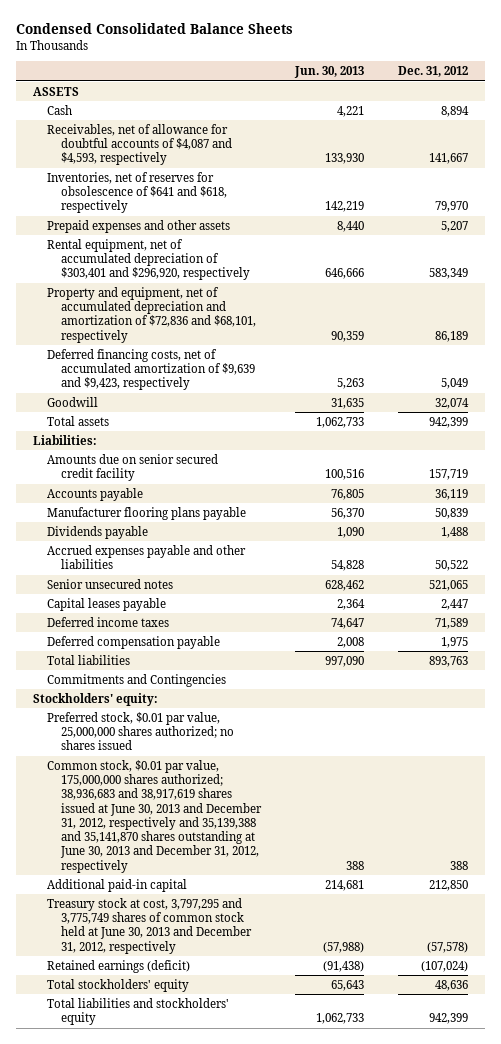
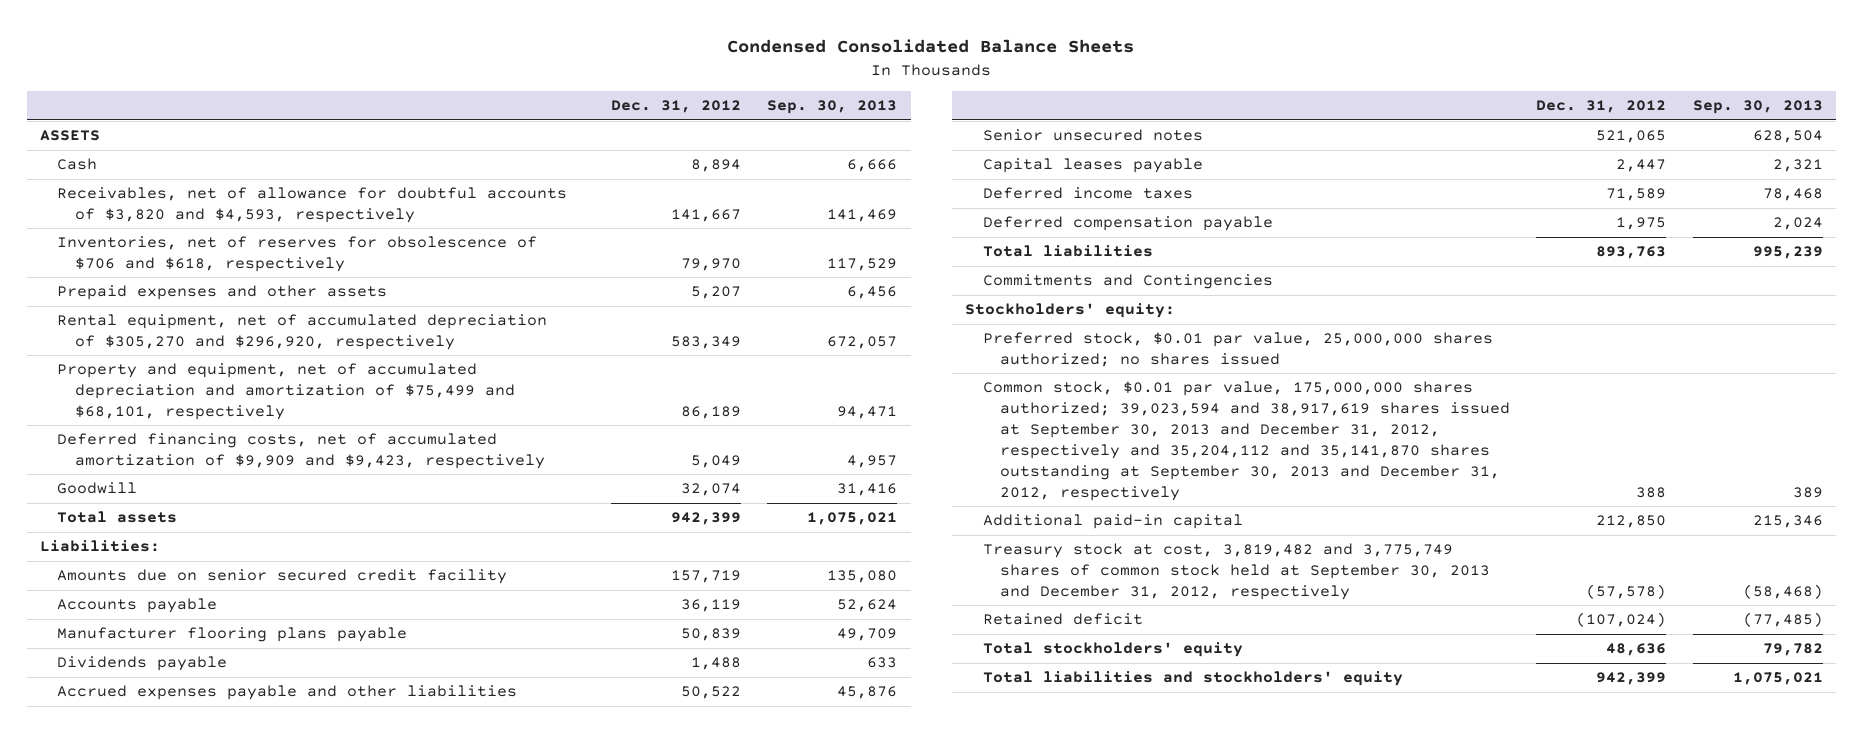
[293,66,364,79] Jun. 30, 2013 -> none
none -> [767,100,898,115] Sep. 30, 2013
[47,123,232,166] Receivables, net of allowance for doubtful accounts of $4,087 and $4,593, respectively -> [57,187,568,224] Receivables, net of allowance for doubtful accounts of $3,820 and $4,593, respectively
[47,171,227,214] Inventories, net of reserves for obsolescence of $641 and $618, respectively -> [57,236,538,273] Inventories, net of reserves for obsolescence of $706 and $618, respectively
[47,238,250,281] Rental equipment, net of accumulated depreciation of $303,401 and $296,920, respectively -> [57,314,548,351] Rental equipment, net of accumulated depreciation of $305,270 and $296,920, respectively
[47,286,256,343] Property and equipment, net of accumulated depreciation and amortization of $72,836 and $68,101, respectively -> [57,363,515,420] Property and equipment, net of accumulated depreciation and amortization of $75,499 and $68,101, respectively
[47,348,255,391] Deferred financing costs, net of accumulated amortization of $9,639 and $9,423, respectively -> [57,433,545,470] Deferred financing costs, net of accumulated amortization of $9,909 and $9,423, respectively
[47,759,262,873] Common stock, $0.01 par value, 175,000,000 shares authorized; 38,936,683 and 38,917,619 shares issued at June 30, 2013 and December 31, 2012, respectively and 35,139,388 and 35,141,870 shares outstanding at June 30, 2013 and December 31, 2012, respectively -> [982,381,1511,501] Common stock, $0.01 par value, 175,000,000 shares authorized; 39,023,594 and 38,917,619 shares issued at September 30, 2013 and December 31, 2012, respectively and 35,204,112 and 35,141,870 shares outstanding at September 30, 2013 and December 31, 2012, respectively
[47,897,252,954] Treasury stock at cost, 3,797,295 and 3,775,749 shares of common stock held at June 30, 2013 and December 31, 2012, respectively -> [982,543,1491,600] Treasury stock at cost, 3,819,482 and 3,775,749 shares of common stock held at September 30, 2013 and December 31, 2012, respectively
[47,959,191,973] Retained earnings (deficit) -> [982,613,1143,626] Retained deficit

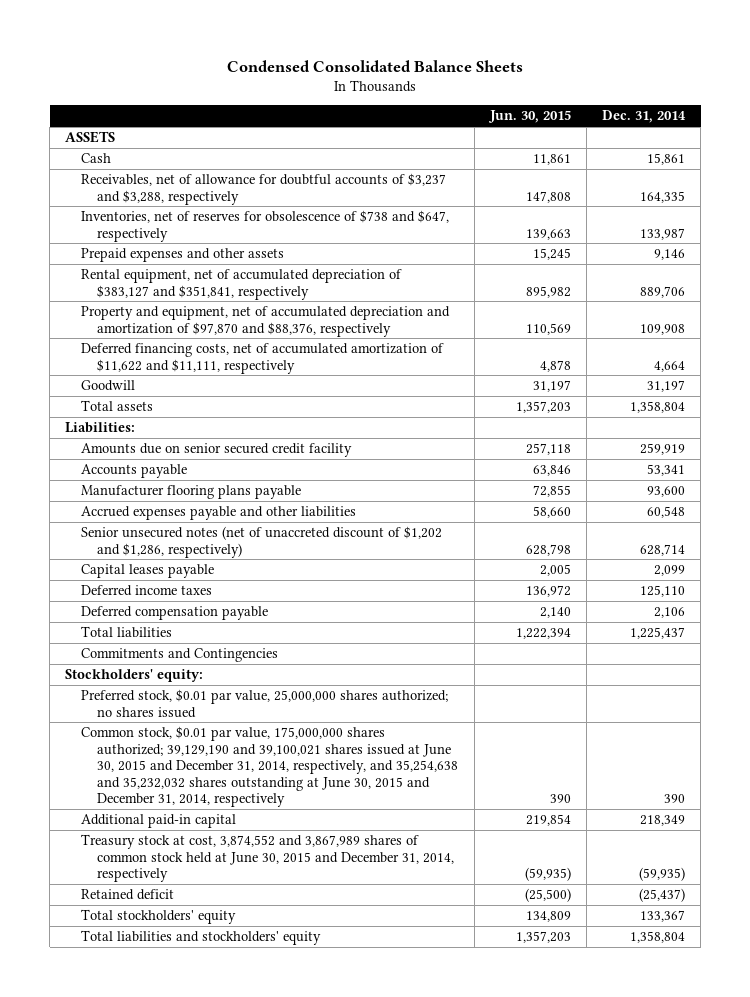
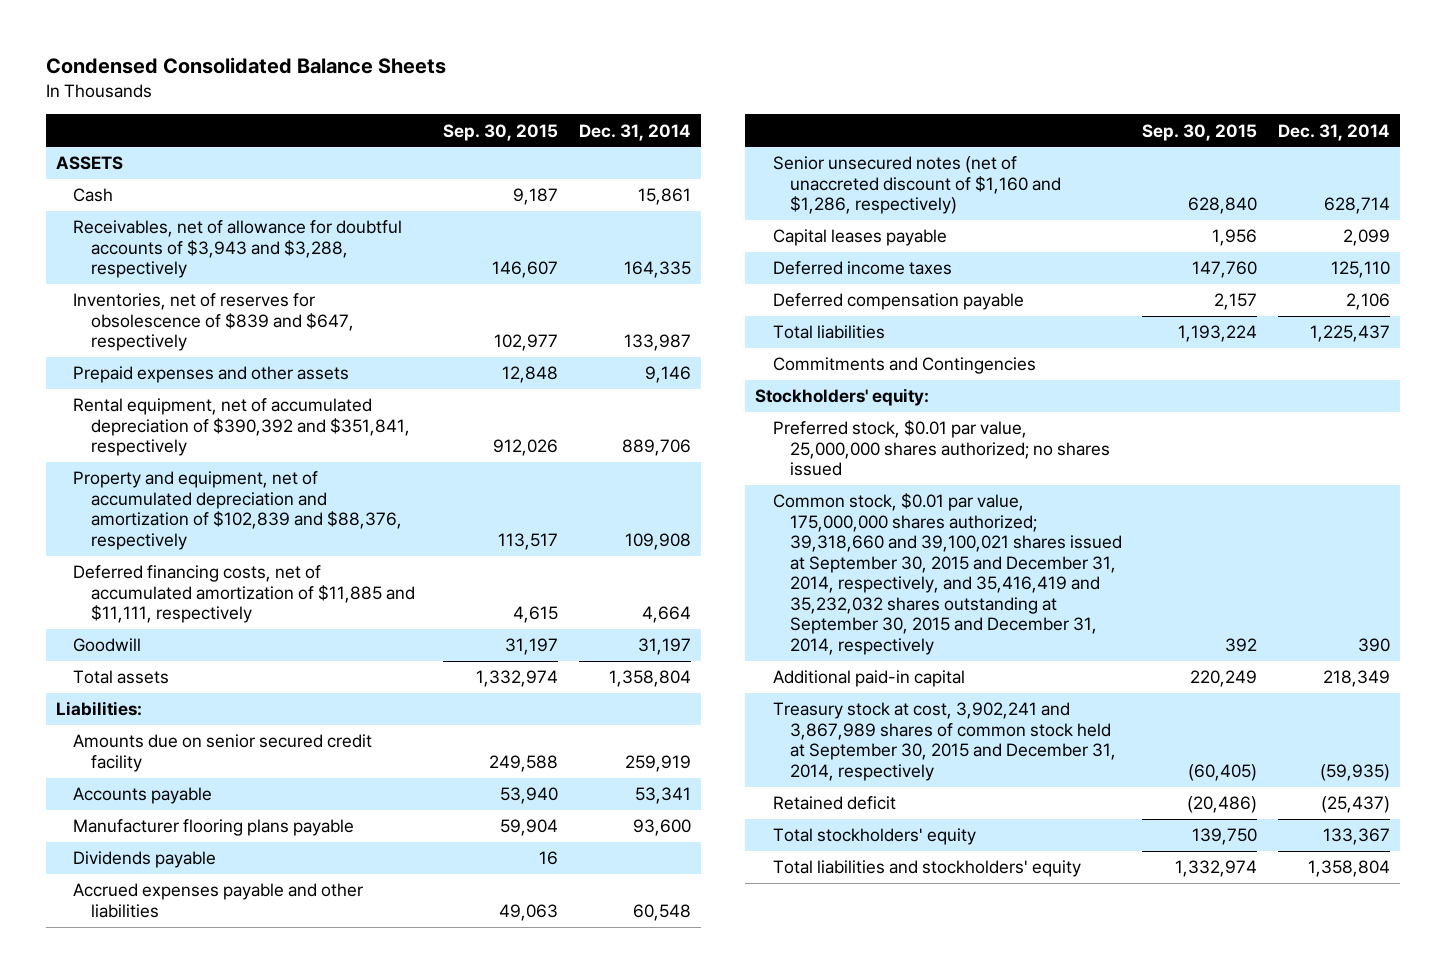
[487,110,571,124] Jun. 30, 2015 -> none
none -> [443,123,559,141] Sep. 30, 2015
[81,173,447,205] Receivables, net of allowance for doubtful accounts of $3,237 and $3,288, respectively -> [73,220,403,279] Receivables, net of allowance for doubtful accounts of $3,943 and $3,288, respectively
[81,210,450,242] Inventories, net of reserves for obsolescence of $738 and $647, respectively -> [73,293,354,352] Inventories, net of reserves for obsolescence of $839 and $647, respectively
[81,269,403,300] Rental equipment, net of accumulated depreciation of $383,127 and $351,841, respectively -> [73,398,410,457] Rental equipment, net of accumulated depreciation of $390,392 and $351,841, respectively
[81,306,451,337] Property and equipment, net of accumulated depreciation and amortization of $97,870 and $88,376, respectively -> [73,471,402,550] Property and equipment, net of accumulated depreciation and amortization of $102,839 and $88,376, respectively
[81,343,445,374] Deferred financing costs, net of accumulated amortization of $11,622 and $11,111, respectively -> [73,565,415,624] Deferred financing costs, net of accumulated amortization of $11,885 and $11,111, respectively
none -> [73,851,217,869] Dividends payable
[81,526,443,558] Senior unsecured notes (net of unaccreted discount of $1,202 and $1,286, respectively) -> [772,156,1062,215] Senior unsecured notes (net of unaccreted discount of $1,160 and $1,286, respectively)
[81,726,459,808] Common stock, $0.01 par value, 175,000,000 shares authorized; 39,129,190 and 39,100,021 shares issued at June 30, 2015 and December 31, 2014, respectively, and 35,254,638 and 35,232,032 shares outstanding at June 30, 2015 and December 31, 2014, respectively -> [772,493,1123,656] Common stock, $0.01 par value, 175,000,000 shares authorized; 39,318,660 and 39,100,021 shares issued at September 30, 2015 and December 31, 2014, respectively, and 35,416,419 and 35,232,032 shares outstanding at September 30, 2015 and December 31, 2014, respectively
[81,834,455,883] Treasury stock at cost, 3,874,552 and 3,867,989 shares of common stock held at June 30, 2015 and December 31, 2014, respectively -> [772,702,1117,781] Treasury stock at cost, 3,902,241 and 3,867,989 shares of common stock held at September 30, 2015 and December 31, 2014, respectively

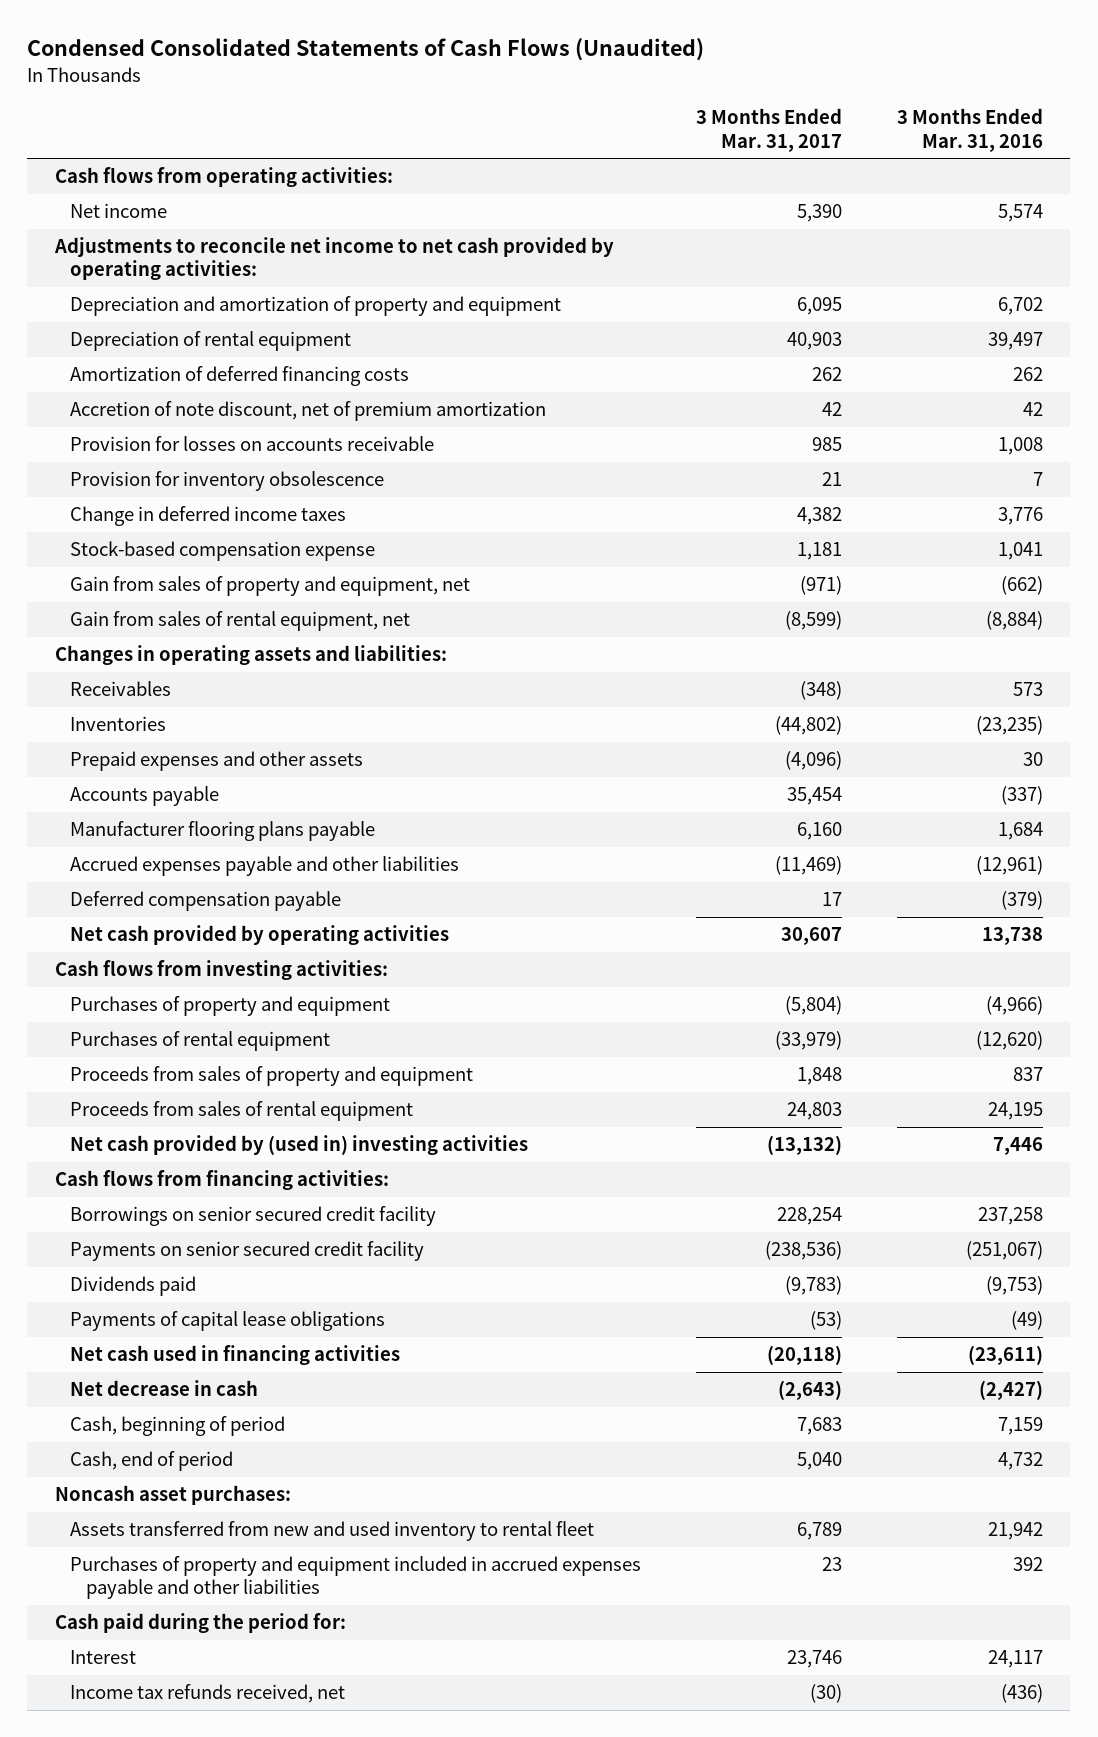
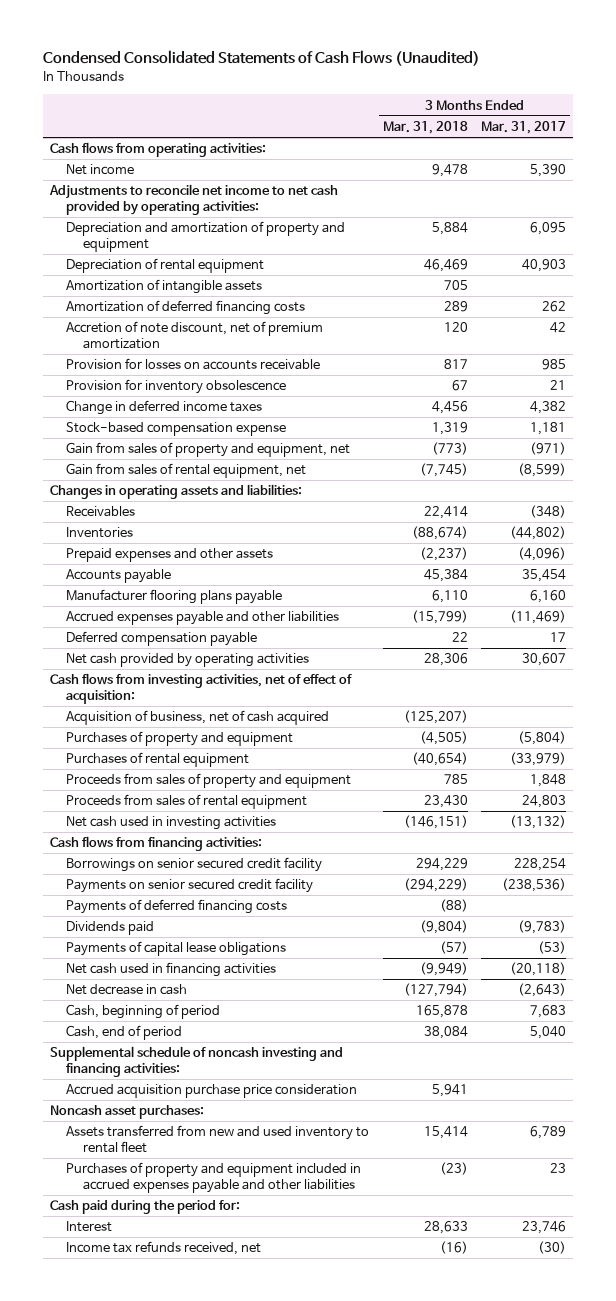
[896,108,1043,152] 3 Months Ended Mar. 31, 2016 -> none
none -> [382,121,468,135] Mar. 31, 2018
none -> [66,279,263,295] Amortization of intangible assets
[54,960,388,981] Cash flows from investing activities: -> [49,673,352,704] Cash flows from investing activities, net of effect of acquisition:
none -> [66,710,330,726] Acquisition of business, net of cash acquired
[70,1135,529,1156] Net cash provided by (used in) investing activities -> [66,816,277,831] Net cash used in investing activities
none -> [66,899,288,915] Payments of deferred financing costs
none -> [49,1046,343,1077] Supplemental schedule of noncash investing and financing activities:
none -> [66,1084,358,1099] Accrued acquisition purchase price consideration

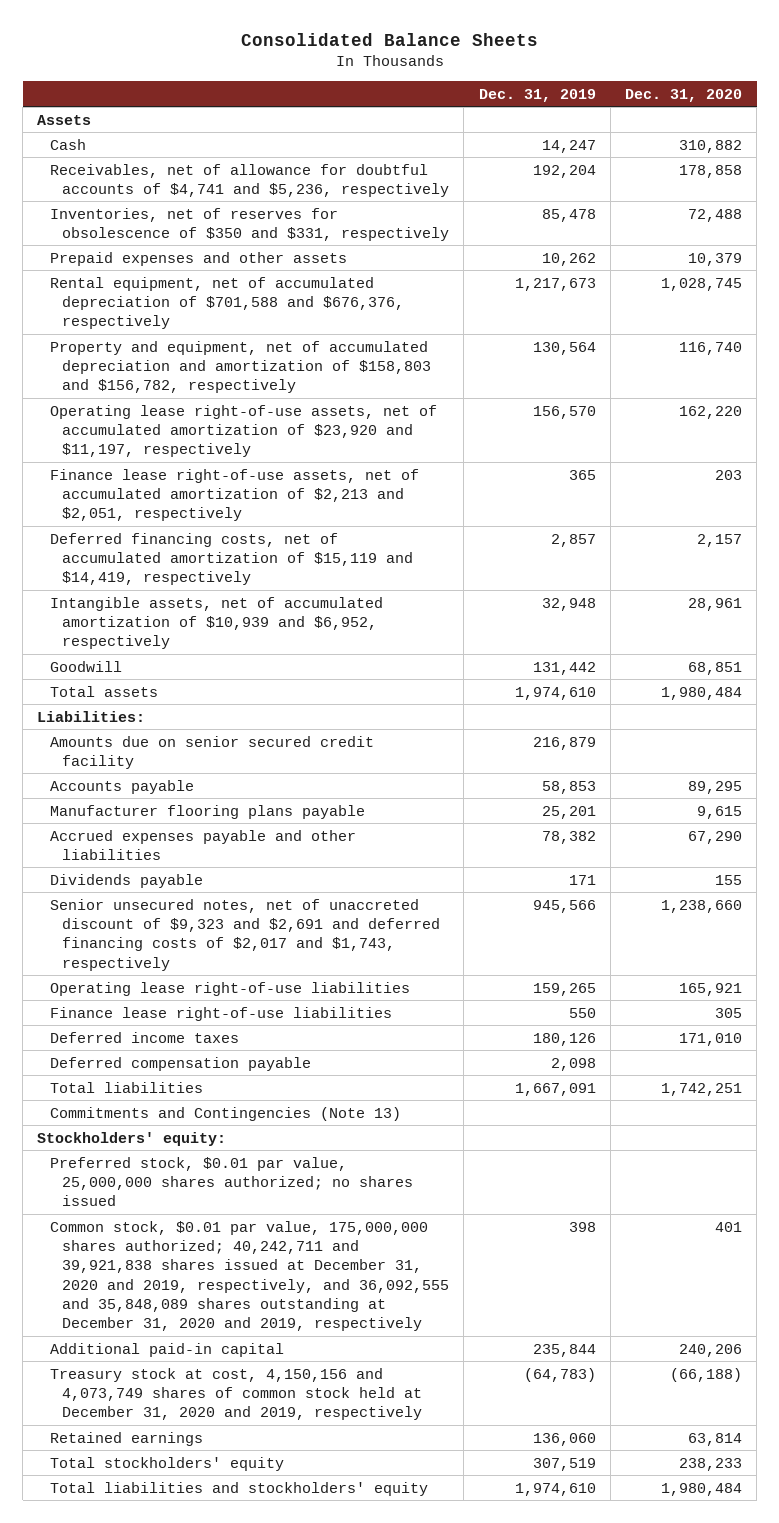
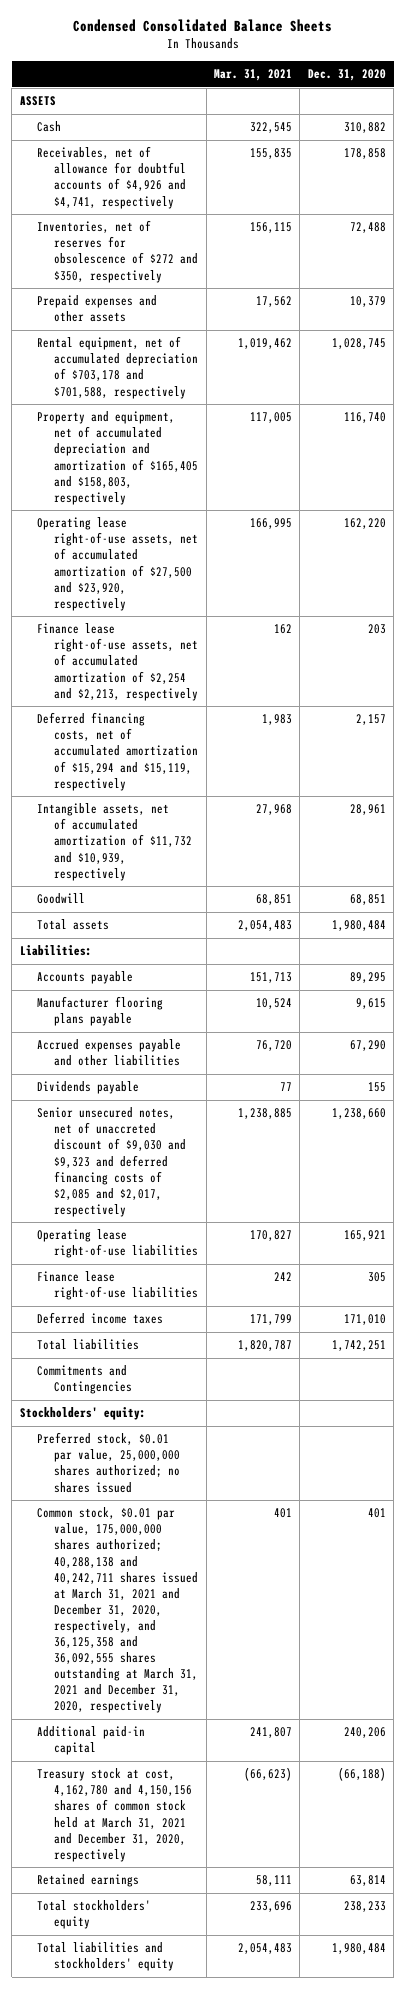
[240,32,538,46] Consolidated Balance Sheets -> [72,19,332,33] Condensed Consolidated Balance Sheets
[478,88,596,102] Dec. 31, 2019 -> none
none -> [214,69,293,82] Mar. 31, 2021
[37,114,92,125] Assets -> [19,96,56,107] ASSETS
[49,163,450,197] Receivables, net of allowance for doubtful accounts of $4,741 and $5,236, respectively -> [36,146,187,209] Receivables, net of allowance for doubtful accounts of $4,926 and $4,741, respectively
[49,207,450,241] Inventories, net of reserves for obsolescence of $350 and $331, respectively -> [36,220,199,283] Inventories, net of reserves for obsolescence of $272 and $350, respectively
[49,276,405,330] Rental equipment, net of accumulated depreciation of $701,588 and $676,376, respectively -> [36,336,199,399] Rental equipment, net of accumulated depreciation of $703,178 and $701,588, respectively
[49,340,432,394] Property and equipment, net of accumulated depreciation and amortization of $158,803 and $156,782, respectively -> [36,411,199,505] Property and equipment, net of accumulated depreciation and amortization of $165,405 and $158,803, respectively
[49,404,437,458] Operating lease right-of-use assets, net of accumulated amortization of $23,920 and $11,197, respectively -> [36,517,199,611] Operating lease right-of-use assets, net of accumulated amortization of $27,500 and $23,920, respectively
[49,468,419,522] Finance lease right-of-use assets, net of accumulated amortization of $2,213 and $2,051, respectively -> [36,623,199,701] Finance lease right-of-use assets, net of accumulated amortization of $2,254 and $2,213, respectively
[49,532,414,586] Deferred financing costs, net of accumulated amortization of $15,119 and $14,419, respectively -> [36,712,199,791] Deferred financing costs, net of accumulated amortization of $15,294 and $15,119, respectively
[49,596,383,650] Intangible assets, net of accumulated amortization of $10,939 and $6,952, respectively -> [36,803,193,881] Intangible assets, net of accumulated amortization of $11,732 and $10,939, respectively
[49,735,374,769] Amounts due on senior secured credit facility -> none
[49,898,441,971] Senior unsecured notes, net of unaccreted discount of $9,323 and $2,691 and deferred financing costs of $2,017 and $1,743, respectively -> [36,1107,187,1217] Senior unsecured notes, net of unaccreted discount of $9,030 and $9,323 and deferred financing costs of $2,085 and $2,017, respectively
[49,1056,311,1071] Deferred compensation payable -> none
[49,1106,401,1121] Commitments and Contingencies (Note 13) -> [36,1365,133,1395] Commitments and Contingencies
[49,1220,450,1332] Common stock, $0.01 par value, 175,000,000 shares authorized; 40,242,711 and 39,921,838 shares issued at December 31, 2020 and 2019, respectively, and 36,092,555 and 35,848,089 shares outstanding at December 31, 2020 and 2019, respectively -> [36,1507,199,1714] Common stock, $0.01 par value, 175,000,000 shares authorized; 40,288,138 and 40,242,711 shares issued at March 31, 2021 and December 31, 2020, respectively, and 36,125,358 and 36,092,555 shares outstanding at March 31, 2021 and December 31, 2020, respectively
[49,1367,423,1421] Treasury stock at cost, 4,150,156 and 4,073,749 shares of common stock held at December 31, 2020 and 2019, respectively -> [36,1768,193,1862] Treasury stock at cost, 4,162,780 and 4,150,156 shares of common stock held at March 31, 2021 and December 31, 2020, respectively

